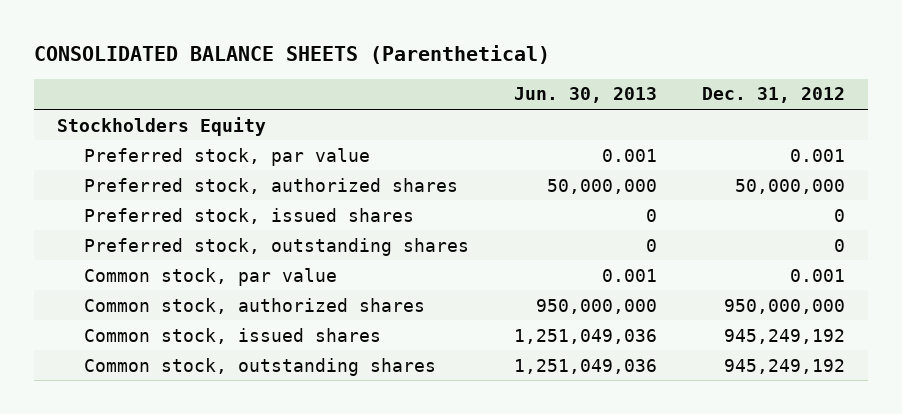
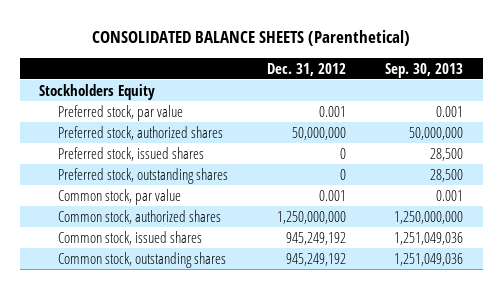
[514,87,658,104] Jun. 30, 2013 -> none
none -> [385,62,464,78] Sep. 30, 2013
[724,298,846,314] 950,000,000 -> [277,210,347,224] 1,250,000,000

